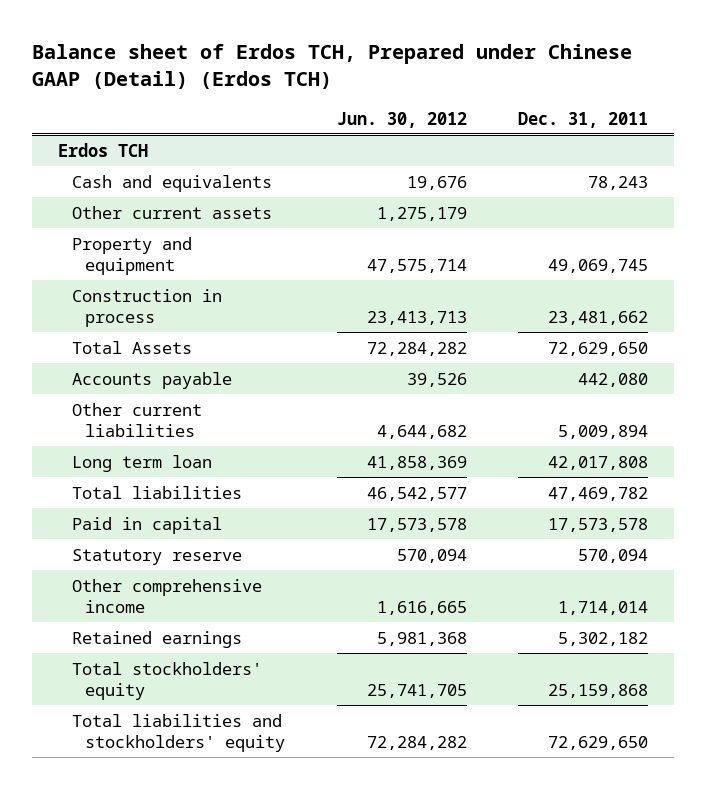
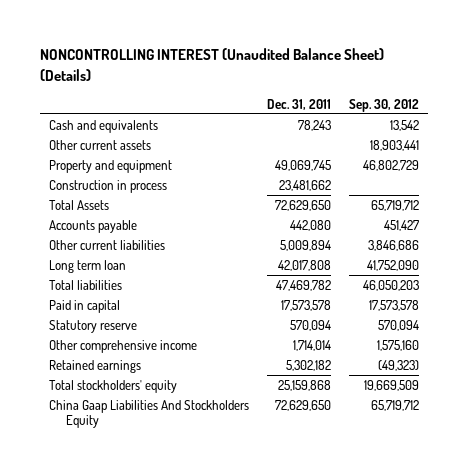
[32,43,633,89] Balance sheet of Erdos TCH, Prepared under Chinese GAAP (Detail) (Erdos TCH) -> [39,48,384,81] NONCONTROLLING INTEREST (Unaudited Balance Sheet) (Details)
[336,111,467,128] Jun. 30, 2012 -> none
none -> [348,98,419,112] Sep. 30, 2012
[57,142,148,157] Erdos TCH -> none
[71,713,286,752] Total liabilities and stockholders' equity -> [48,399,249,428] China Gaap Liabilities And Stockholders Equity

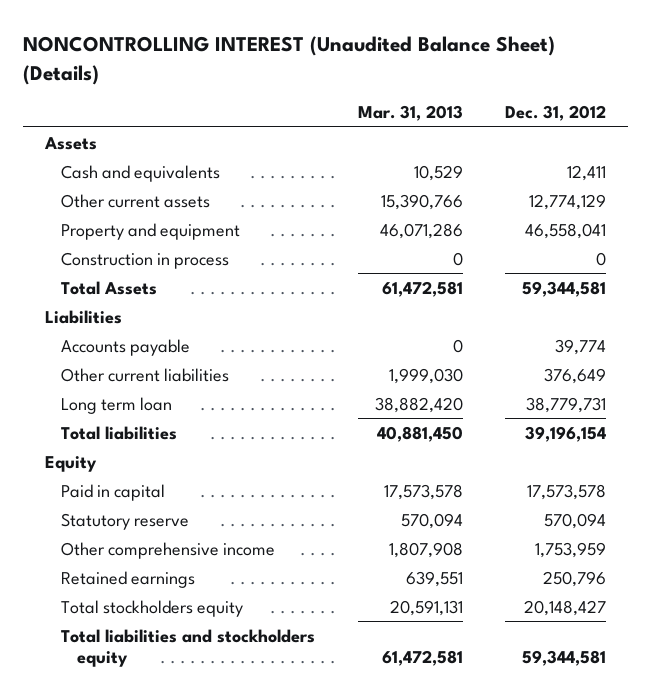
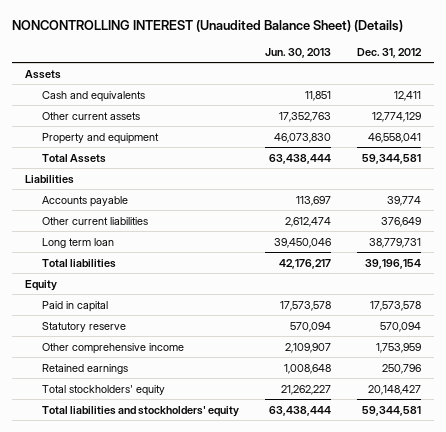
[357,105,463,122] Mar. 31, 2013 -> none
none -> [264,47,331,58] Jun. 30, 2013
[61,251,230,269] Construction in process -> none
[61,599,244,617] Total stockholders equity -> [41,384,165,396] Total stockholders' equity
[61,628,316,667] Total liabilities and stockholders equity -> [41,405,239,417] Total liabilities and stockholders' equity

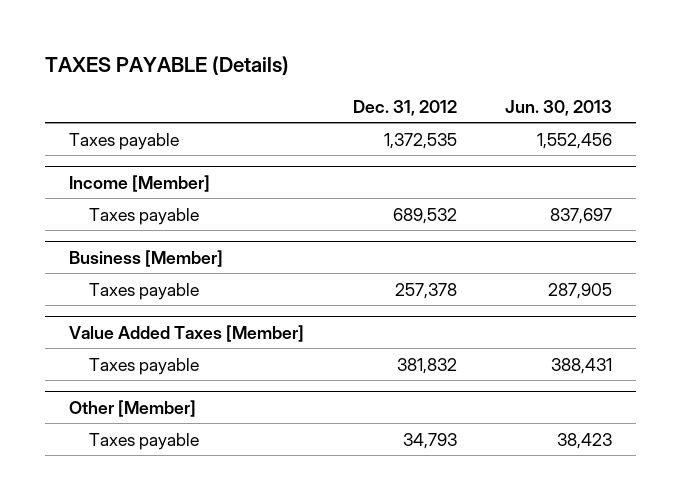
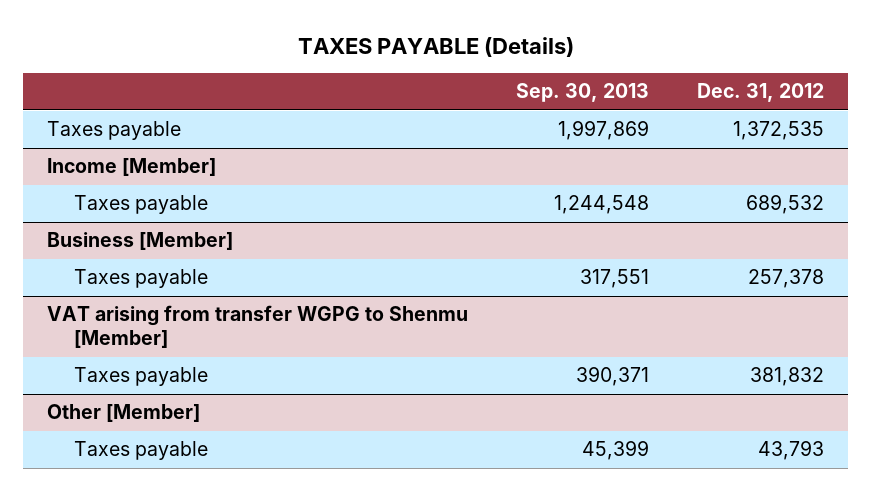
[504,99,612,116] Jun. 30, 2013 -> none
none -> [516,83,650,103] Sep. 30, 2013
[69,324,305,342] Value Added Taxes [Member] -> none
none -> [47,305,469,349] VAT arising from transfer WGPG to Shenmu [Member]
[402,432,457,449] 34,793 -> [758,440,825,461] 43,793

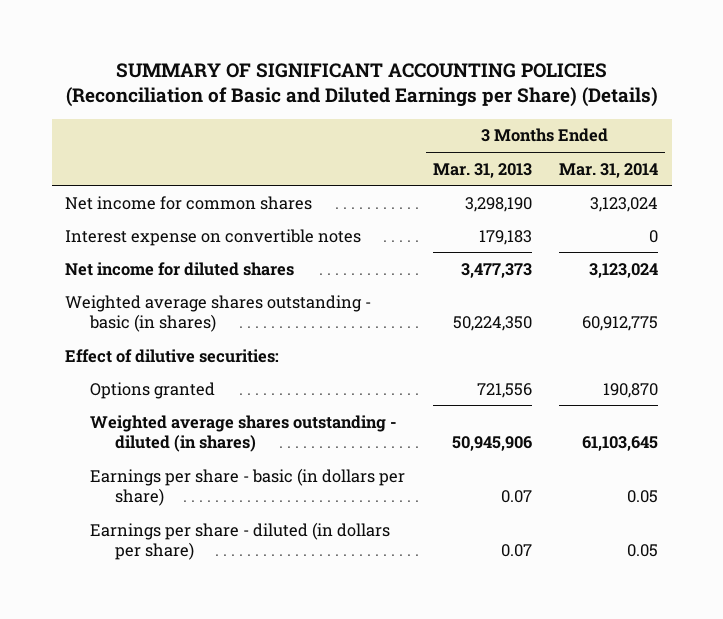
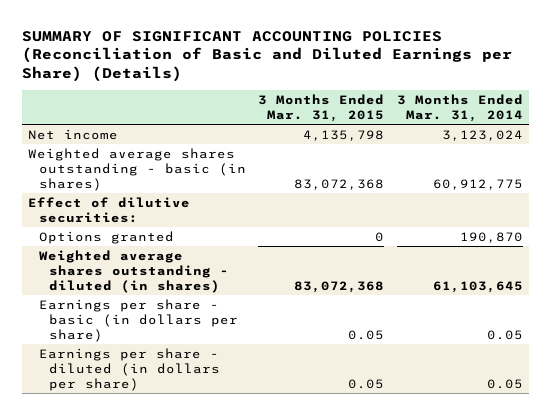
[432,162,532,178] Mar. 31, 2013 -> none
none -> [258,93,385,122] 3 Months Ended Mar. 31, 2015
[65,228,362,246] Interest expense on convertible notes -> none
[65,261,295,276] Net income for diluted shares -> none
[65,195,313,210] Net income for common shares -> [28,128,119,140] Net income

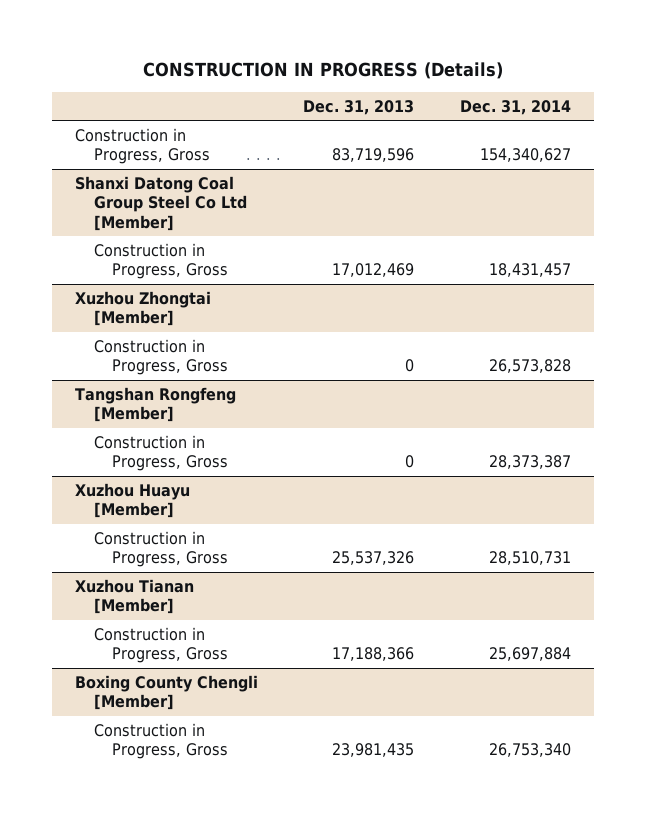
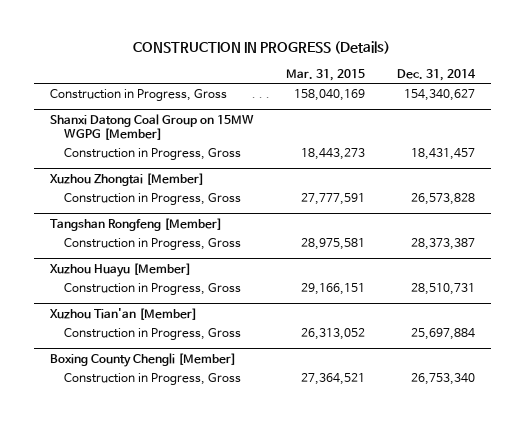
[303,99,415,115] Dec. 31, 2013 -> none
none -> [285,68,365,81] Mar. 31, 2015
[75,175,247,231] Shanxi Datong Coal Group Steel Co Ltd [Member] -> [50,113,255,140] Shanxi Datong Coal Group on 15MW WGPG [Member]
[75,578,195,615] Xuzhou Tianan [Member] -> [49,307,198,320] Xuzhou Tian'an [Member]

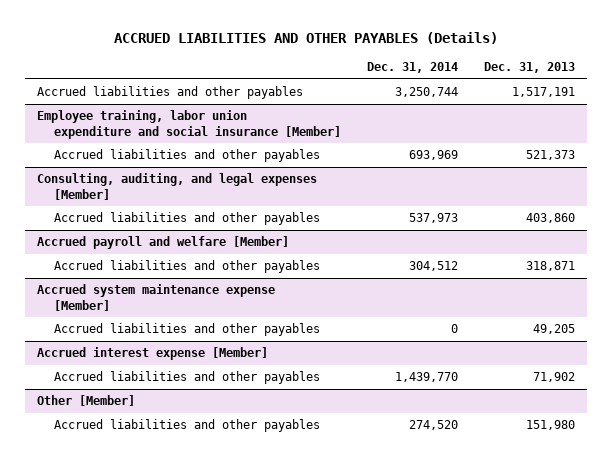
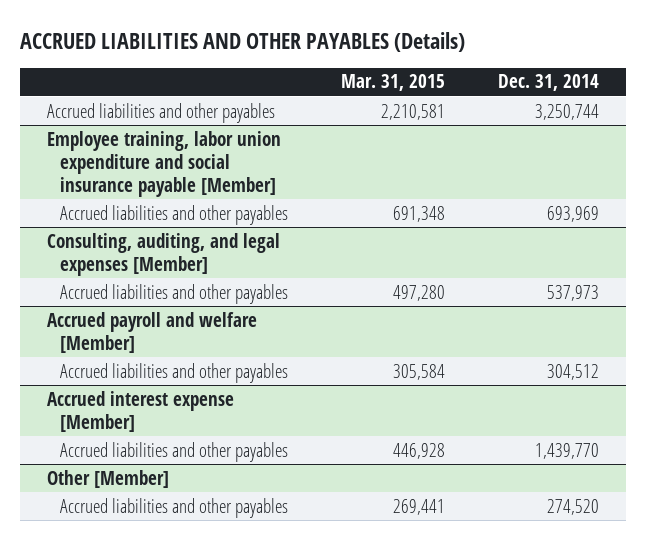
[483,62,575,74] Dec. 31, 2013 -> none
none -> [340,74,445,92] Mar. 31, 2015
[37,110,342,139] Employee training, labor union expenditure and social insurance [Member] -> [46,130,281,197] Employee training, labor union expenditure and social insurance payable [Member]
[37,284,276,311] Accrued system maintenance expense [Member] -> none
[54,323,321,337] Accrued liabilities and other payables -> none

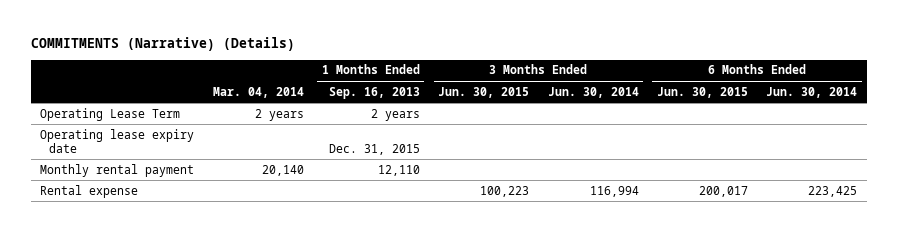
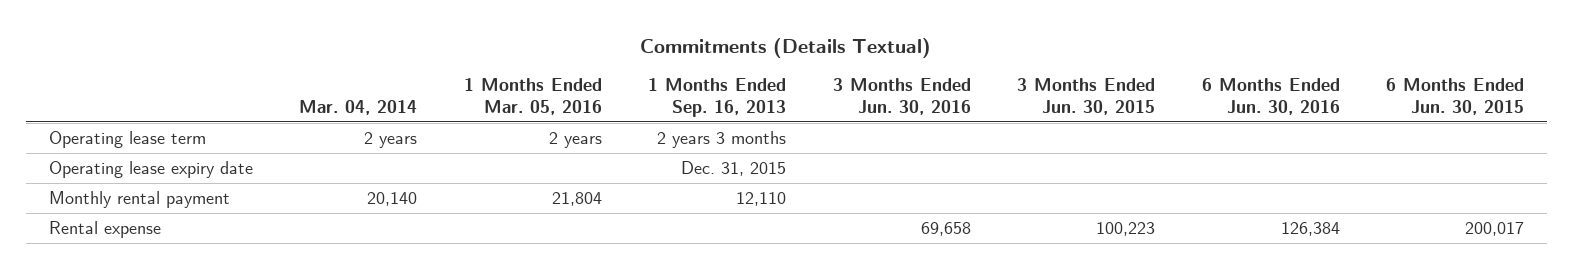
[30,37,295,52] COMMITMENTS (Narrative) (Details) -> [640,37,932,58] Commitments (Details Textual)
[547,86,639,98] Jun. 30, 2014 -> none
[766,86,858,98] Jun. 30, 2014 -> none
none -> [463,78,602,115] 1 Months Ended Mar. 05, 2016
none -> [832,78,971,115] 3 Months Ended Jun. 30, 2016
none -> [1201,78,1340,115] 6 Months Ended Jun. 30, 2016
[40,107,181,121] Operating Lease Term -> [48,131,206,149] Operating lease term
[370,108,420,121] 2 years -> [657,131,787,149] 2 years 3 months

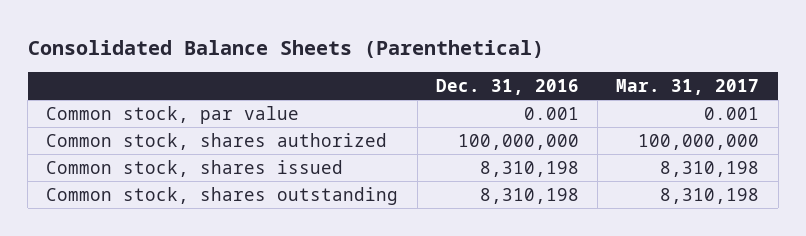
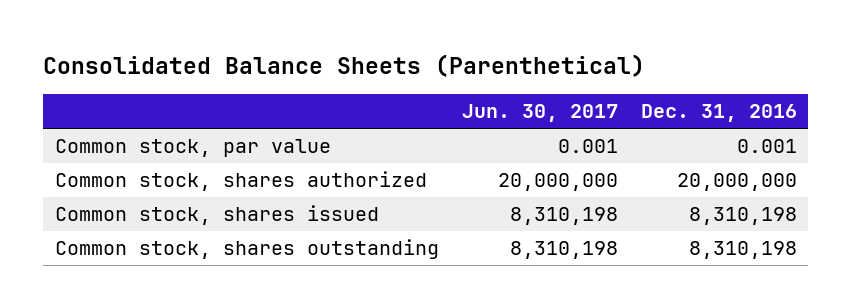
[616,78,760,95] Mar. 31, 2017 -> none
none -> [461,104,618,123] Jun. 30, 2017
[457,133,579,150] 100,000,000 -> [676,173,797,192] 20,000,000

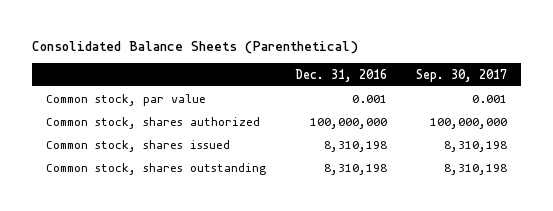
[461,104,618,123] Jun. 30, 2017 -> none
none -> [415,68,507,82] Sep. 30, 2017
[676,173,797,192] 20,000,000 -> [310,117,388,129] 100,000,000

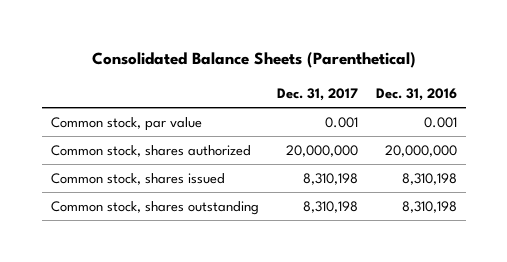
[415,68,507,82] Sep. 30, 2017 -> none
none -> [276,87,358,101] Dec. 31, 2017
[310,117,388,129] 100,000,000 -> [384,144,457,157] 20,000,000

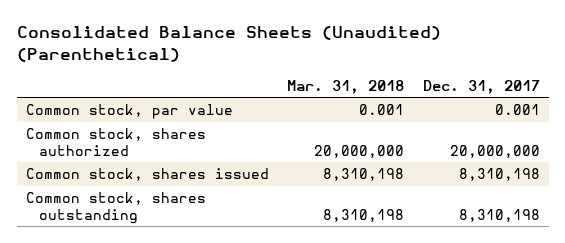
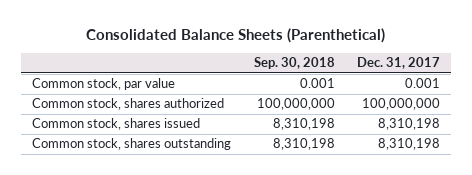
[16,26,441,62] Consolidated Balance Sheets (Unaudited) (Parenthetical) -> [86,28,386,44] Consolidated Balance Sheets (Parenthetical)
[287,79,405,94] Mar. 31, 2018 -> none
none -> [253,57,335,70] Sep. 30, 2018
[449,144,540,158] 20,000,000 -> [361,98,440,111] 100,000,000

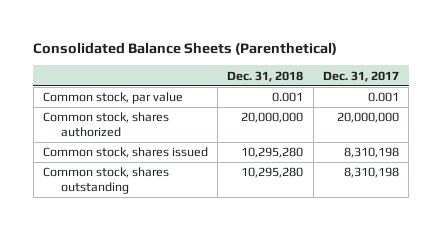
[253,57,335,70] Sep. 30, 2018 -> none
none -> [227,70,304,82] Dec. 31, 2018
[361,98,440,111] 100,000,000 -> [336,112,399,124] 20,000,000

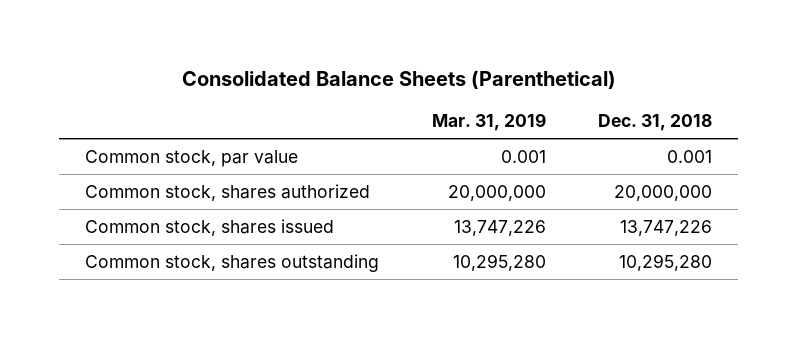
[322,70,399,82] Dec. 31, 2017 -> none
none -> [431,113,546,132] Mar. 31, 2019
[241,147,304,159] 10,295,280 -> [620,219,713,236] 13,747,226

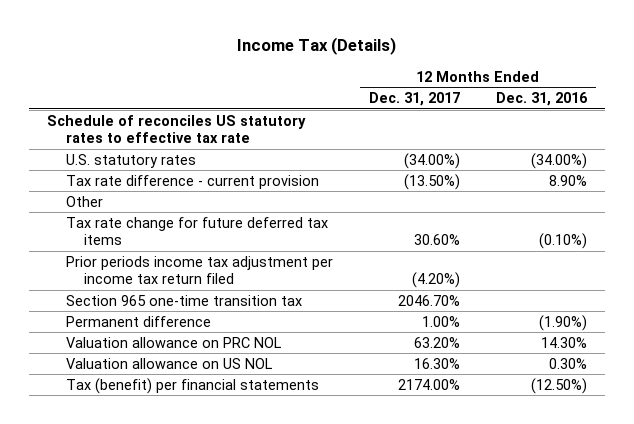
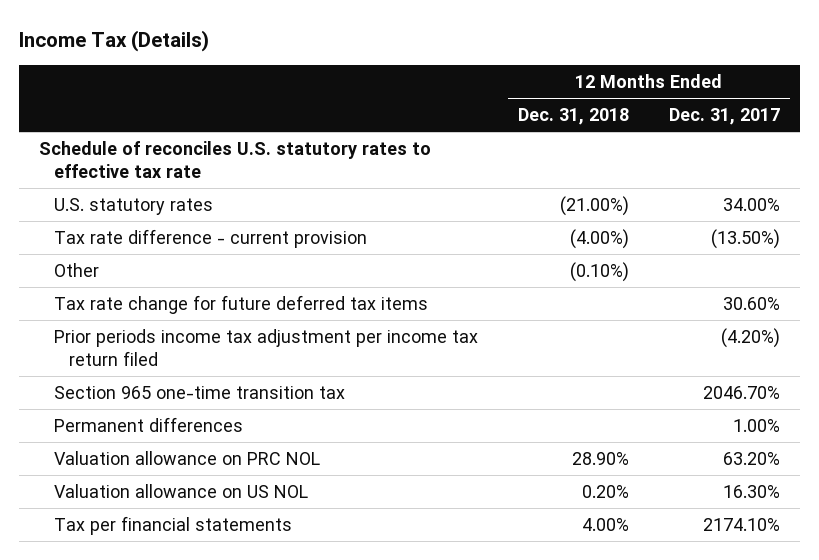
[496,92,589,107] Dec. 31, 2016 -> none
none -> [517,108,629,126] Dec. 31, 2018
[47,114,307,144] Schedule of reconciles US statutory rates to effective tax rate -> [39,140,432,179] Schedule of reconciles U.S. statutory rates to effective tax rate
[403,152,460,169] (34.00%) -> [722,197,780,211] 34.00%
[65,315,211,327] Permanent difference -> [54,416,244,432] Permanent differences
[65,377,319,394] Tax (benefit) per financial statements -> [54,515,293,535] Tax per financial statements
[397,378,460,390] 2174.00% -> [702,517,780,531] 2174.10%

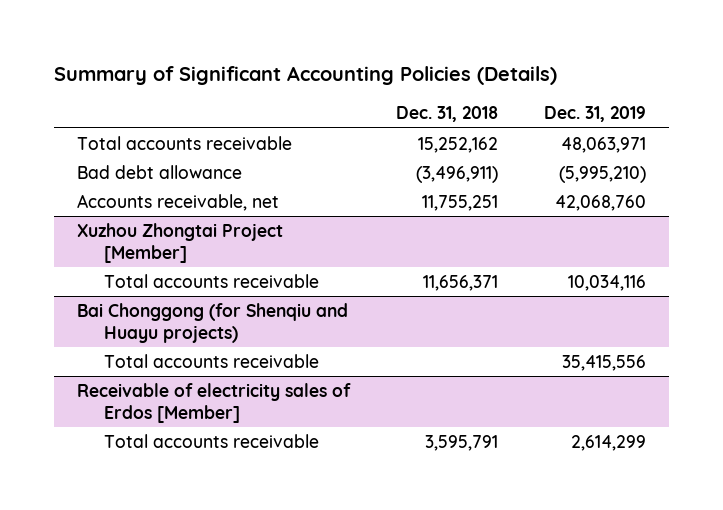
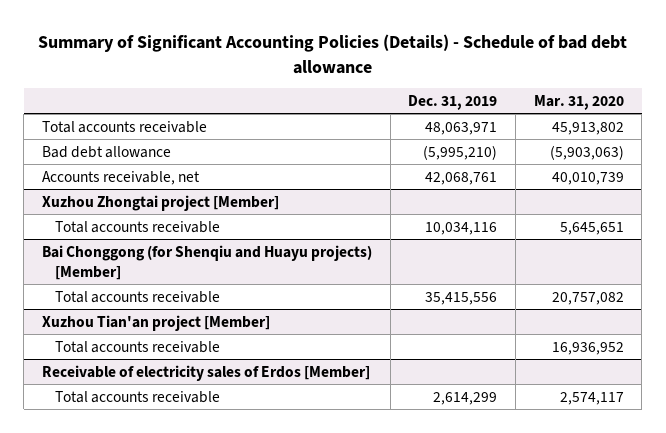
[53,66,557,86] Summary of Significant Accounting Policies (Details) -> [37,34,627,74] Summary of Significant Accounting Policies (Details) - Schedule of bad debt allowance
[395,106,498,123] Dec. 31, 2018 -> none
none -> [533,94,624,110] Mar. 31, 2020
[554,194,646,211] 42,068,760 -> [425,171,498,185] 42,068,761
[76,222,283,263] Xuzhou Zhongtai Project [Member] -> [42,194,280,211] Xuzhou Zhongtai project [Member]
[76,302,348,343] Bai Chonggong (for Shenqiu and Huayu projects) -> [42,244,373,280] Bai Chonggong (for Shenqiu and Huayu projects) [Member]
none -> [42,314,271,331] Xuzhou Tian'an project [Member]
none -> [54,340,220,353] Total accounts receivable

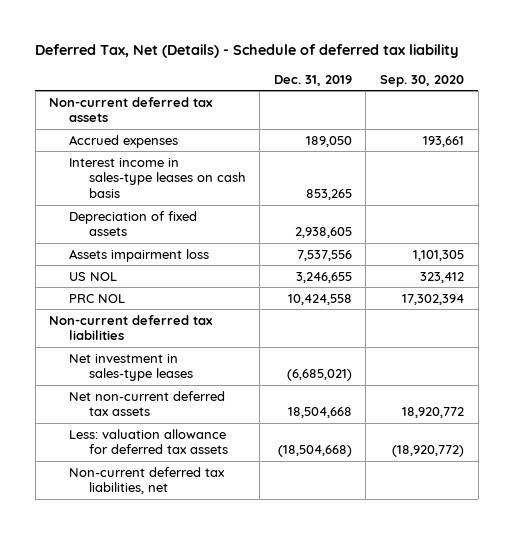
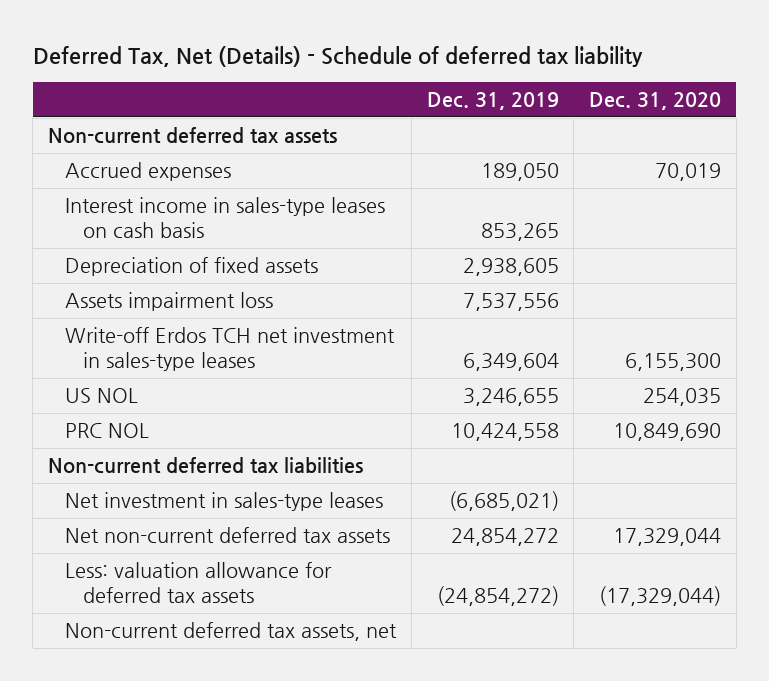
[380,74,465,87] Sep. 30, 2020 -> none
none -> [589,92,722,111] Dec. 31, 2020
none -> [65,327,396,372] Write-off Erdos TCH net investment in sales-type leases
[287,407,352,419] 18,504,668 -> [450,528,559,547] 24,854,272
[277,445,352,458] (18,504,668) -> [436,586,559,607] (24,854,272)
[69,466,226,495] Non-current deferred tax liabilities, net -> [65,622,398,642] Non-current deferred tax assets, net

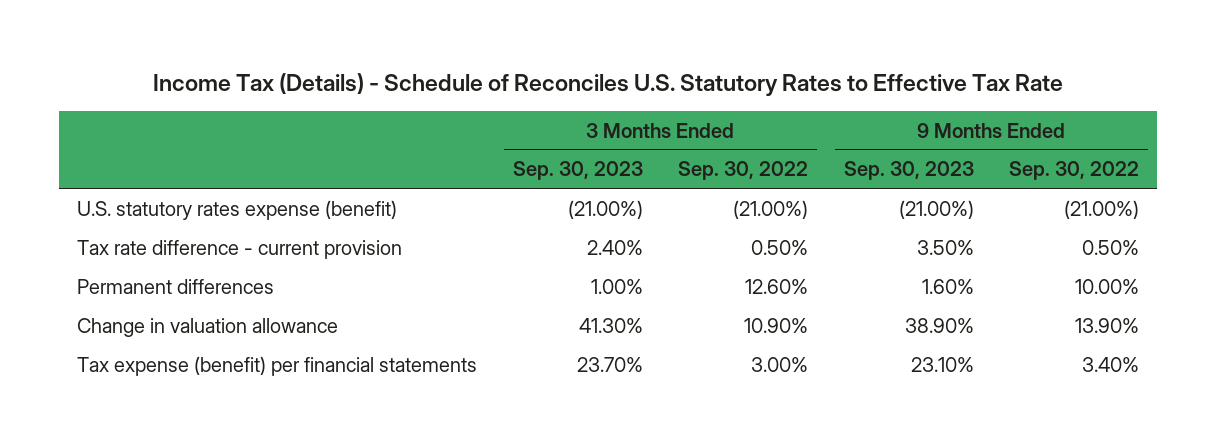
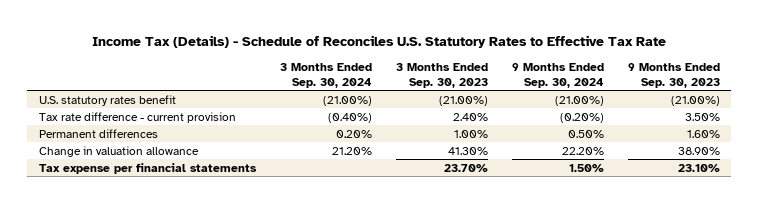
[678,161,809,181] Sep. 30, 2022 -> none
[1009,161,1140,181] Sep. 30, 2022 -> none
none -> [280,63,373,88] 3 Months Ended Sep. 30, 2024
none -> [511,63,604,88] 9 Months Ended Sep. 30, 2024
[77,199,398,220] U.S. statutory rates expense (benefit) -> [39,94,177,106] U.S. statutory rates benefit
[77,355,478,376] Tax expense (benefit) per financial statements -> [39,162,258,174] Tax expense per financial statements

